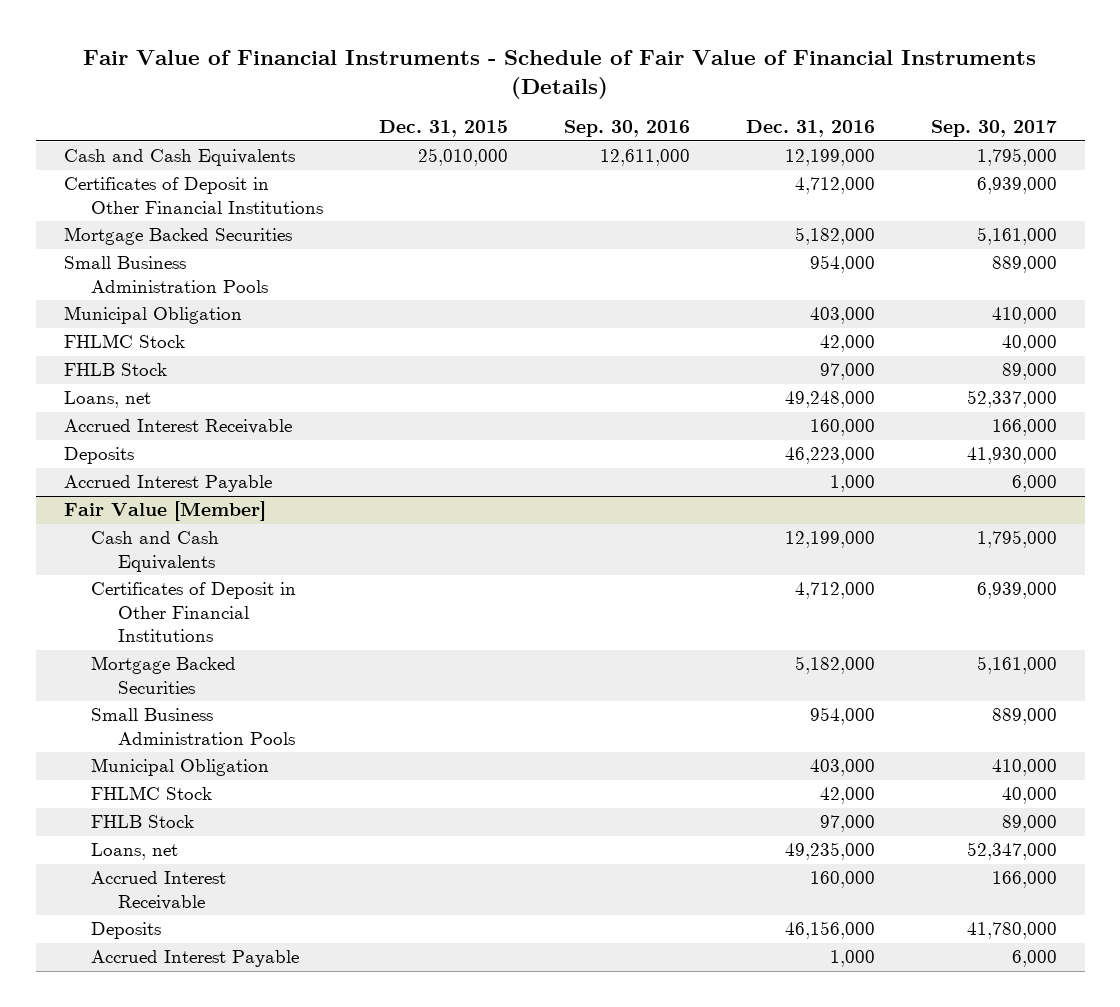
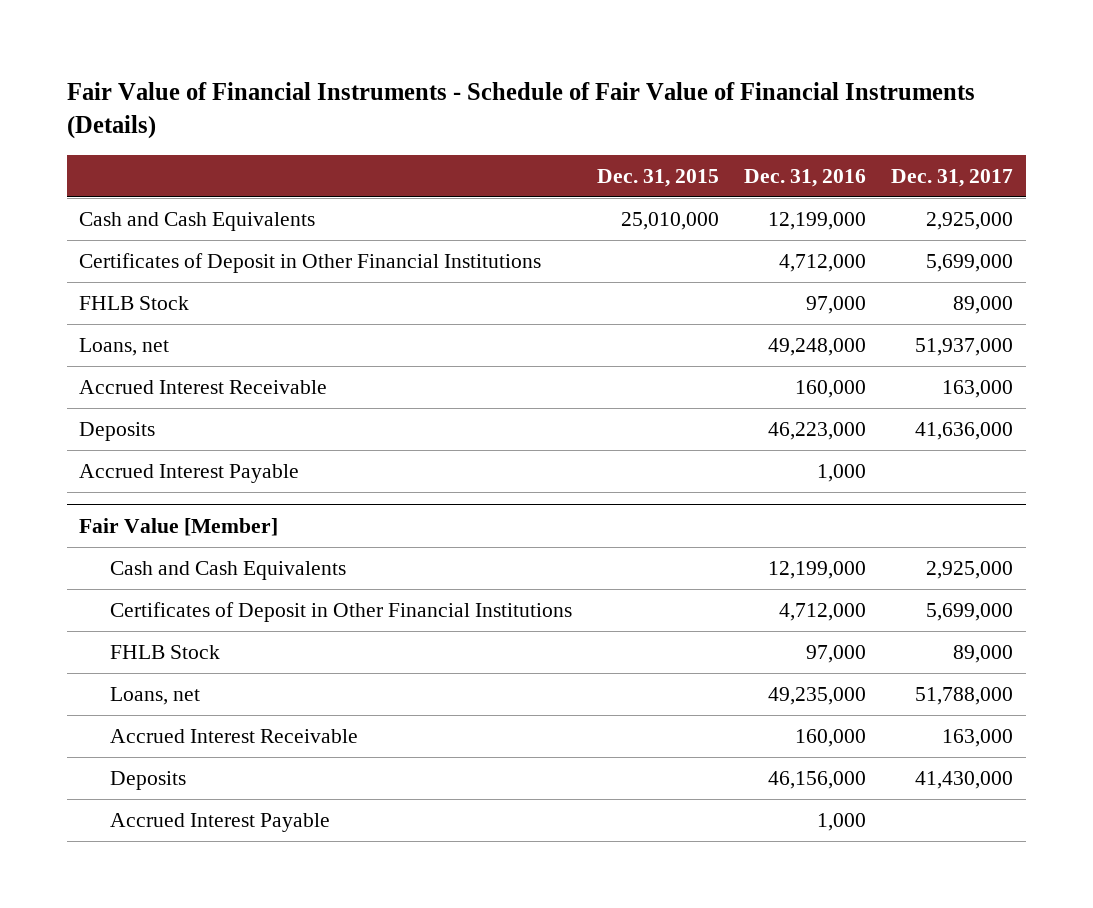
[563,120,690,138] Sep. 30, 2016 -> none
[930,120,1057,138] Sep. 30, 2017 -> none
none -> [891,168,1014,187] Dec. 31, 2017
[63,227,292,246] Mortgage Backed Securities -> none
[63,256,268,293] Small Business Administration Pools -> none
[63,306,242,325] Municipal Obligation -> none
[63,334,185,349] FHLMC Stock -> none
[90,656,236,694] Mortgage Backed Securities -> none
[90,708,295,745] Small Business Administration Pools -> none
[90,758,269,777] Municipal Obligation -> none
[90,786,212,801] FHLMC Stock -> none

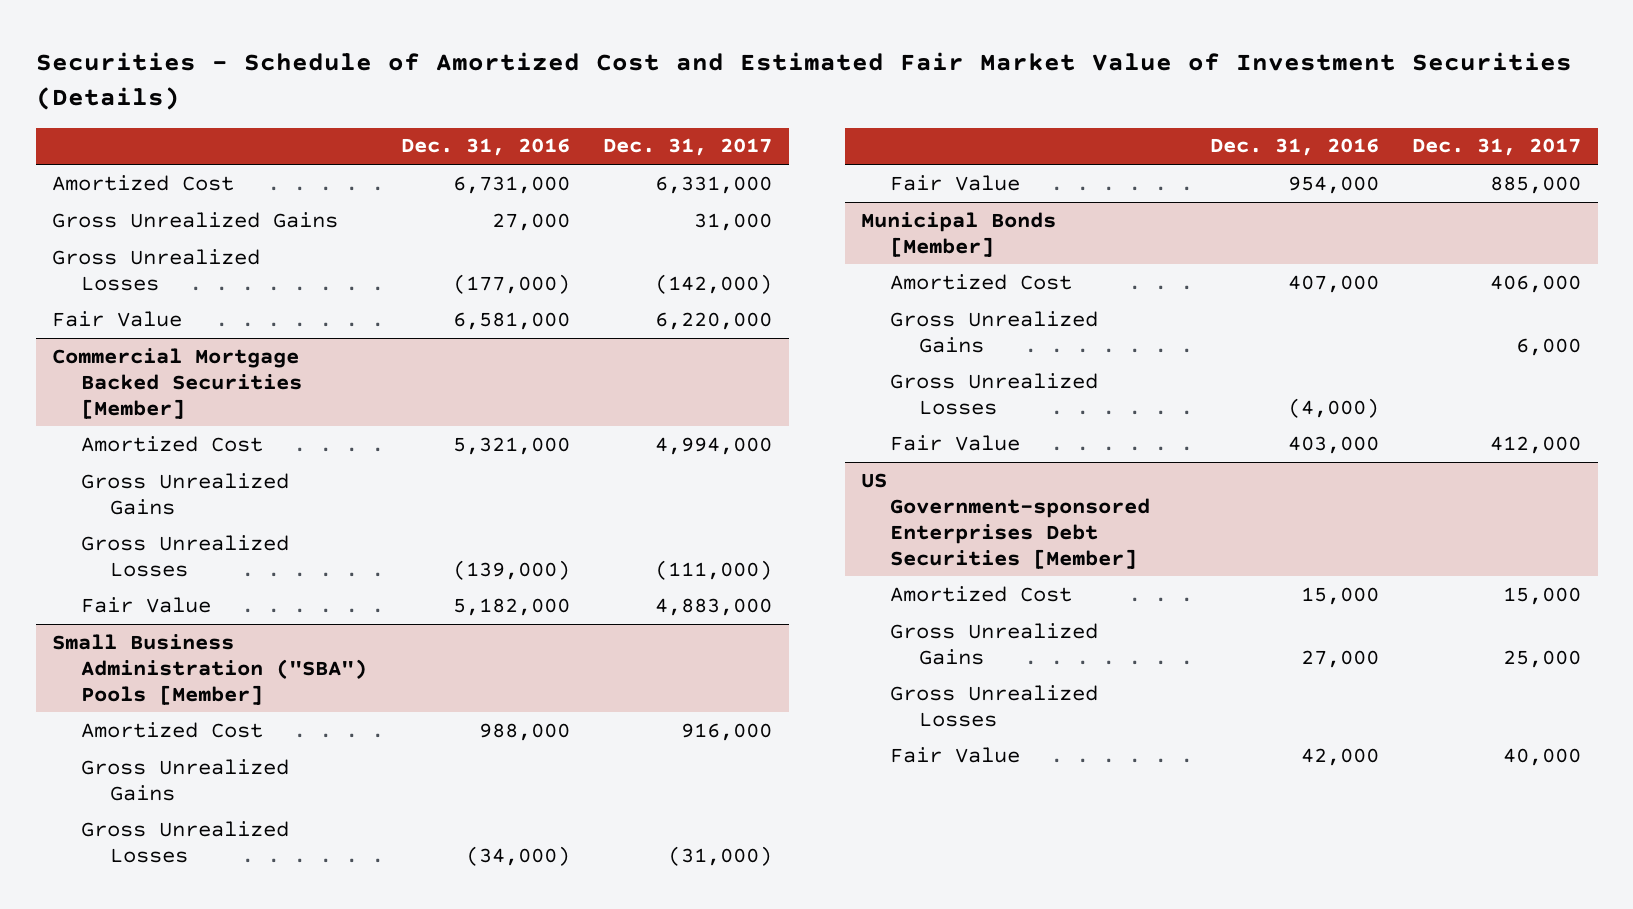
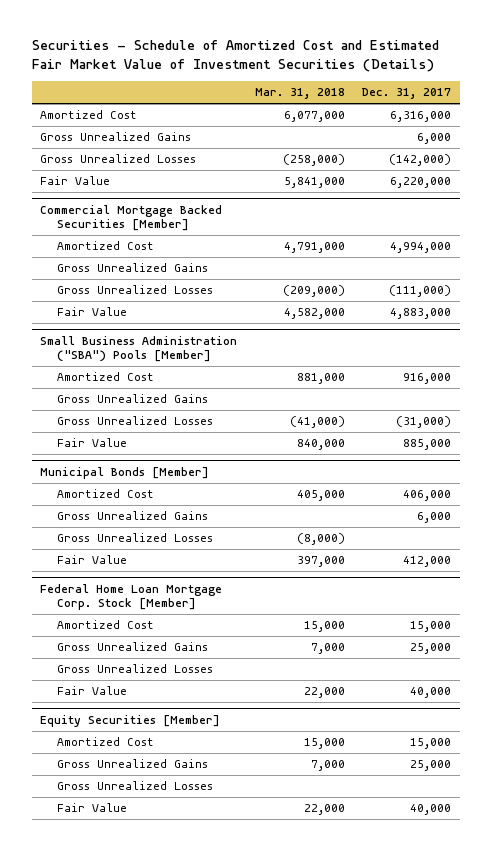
[400,138,570,157] Dec. 31, 2016 -> none
none -> [254,88,345,100] Mar. 31, 2018
[654,175,772,194] 6,331,000 -> [390,111,452,123] 6,316,000
[693,212,772,231] 31,000 -> [417,133,452,145] 6,000
[861,472,1151,569] US Government-sponsored Enterprises Debt Securities [Member] -> none
none -> [40,584,223,611] Federal Home Loan Mortgage Corp. Stock [Member]
none -> [40,715,221,728] Equity Securities [Member]
none -> [57,737,155,747] Amortized Cost
none -> [57,759,209,769] Gross Unrealized Gains
none -> [57,781,214,791] Gross Unrealized Losses
none -> [57,803,128,813] Fair Value

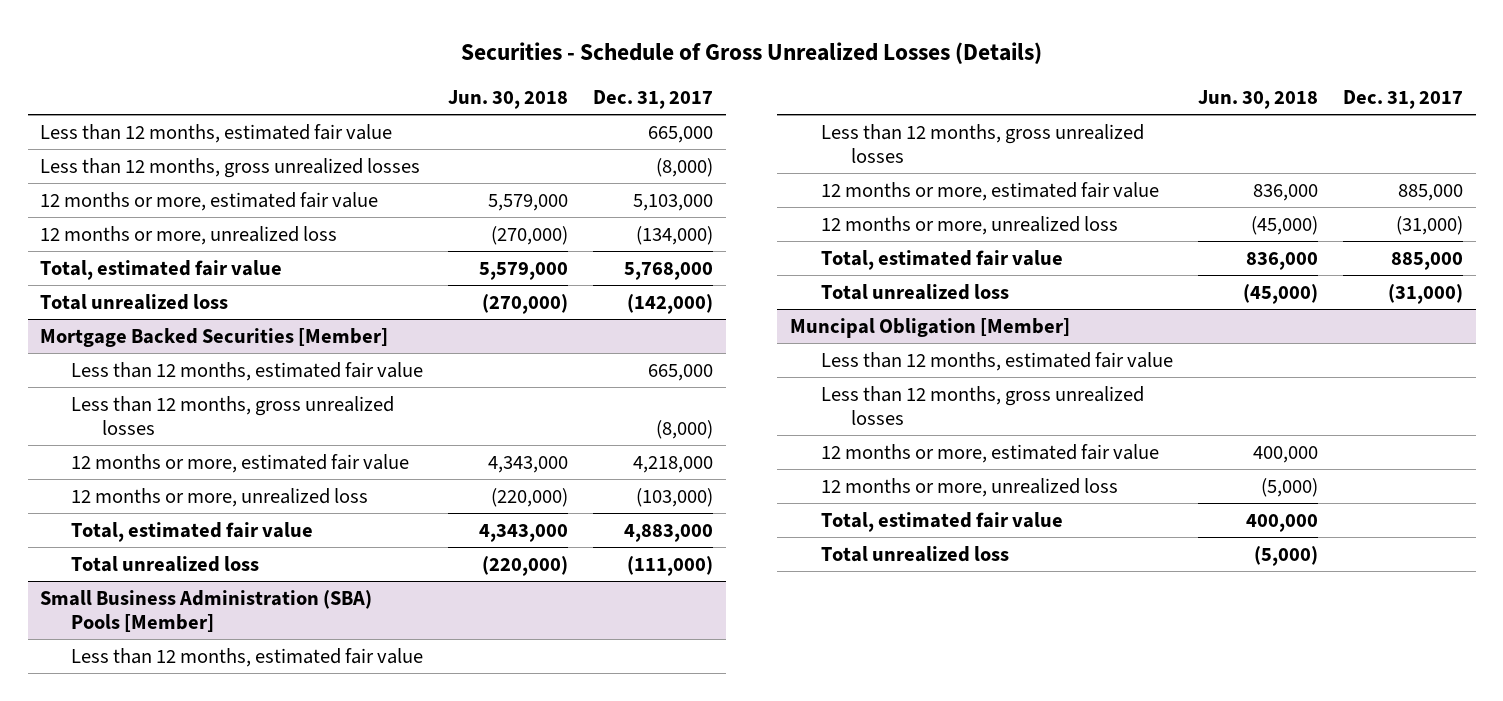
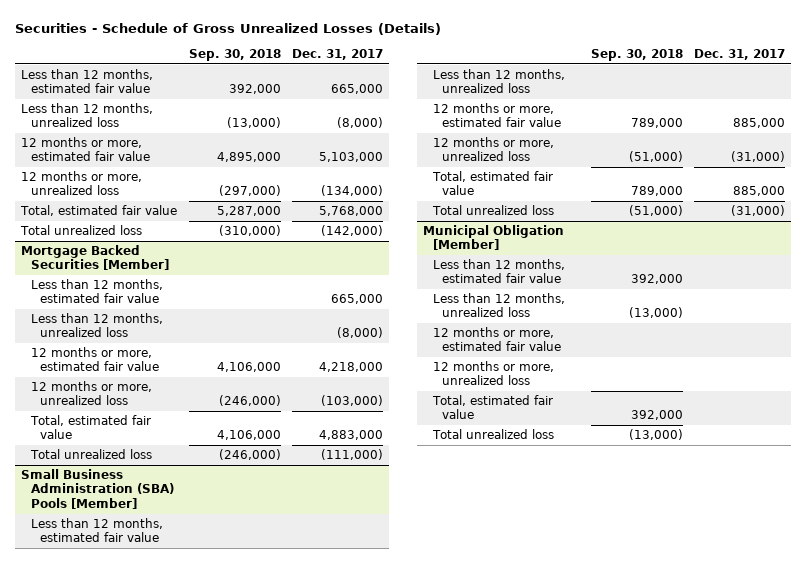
[448,89,569,109] Jun. 30, 2018 -> none
none -> [188,49,281,62] Sep. 30, 2018
[40,157,421,178] Less than 12 months, gross unrealized losses -> [21,102,154,128] Less than 12 months, unrealized loss
[71,395,395,435] Less than 12 months, gross unrealized losses -> [30,312,163,338] Less than 12 months, unrealized loss
[820,123,1144,163] Less than 12 months, gross unrealized losses -> [432,68,565,94] Less than 12 months, unrealized loss
[789,317,1070,338] Muncipal Obligation [Member] -> [423,224,565,251] Municipal Obligation [Member]
[820,385,1144,425] Less than 12 months, gross unrealized losses -> [432,292,565,318] Less than 12 months, unrealized loss

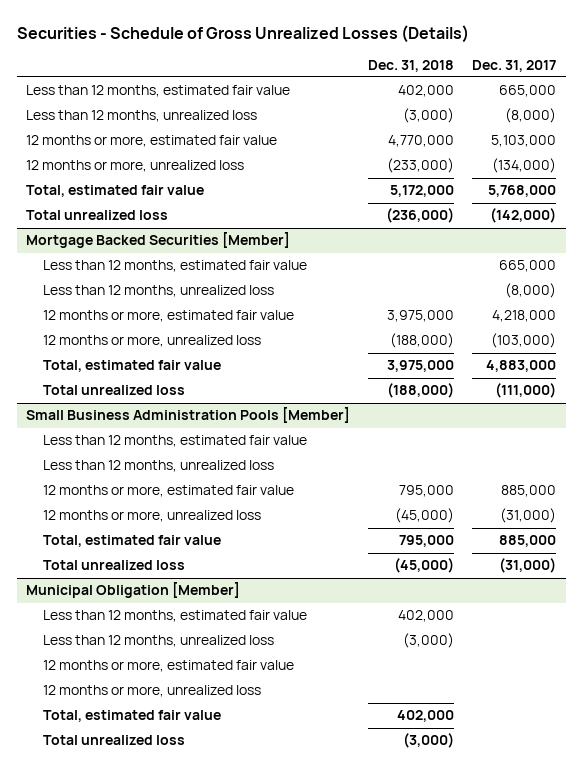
[188,49,281,62] Sep. 30, 2018 -> none
none -> [368,59,455,72] Dec. 31, 2018
[21,468,174,510] Small Business Administration (SBA) Pools [Member] -> [26,407,351,424] Small Business Administration Pools [Member]

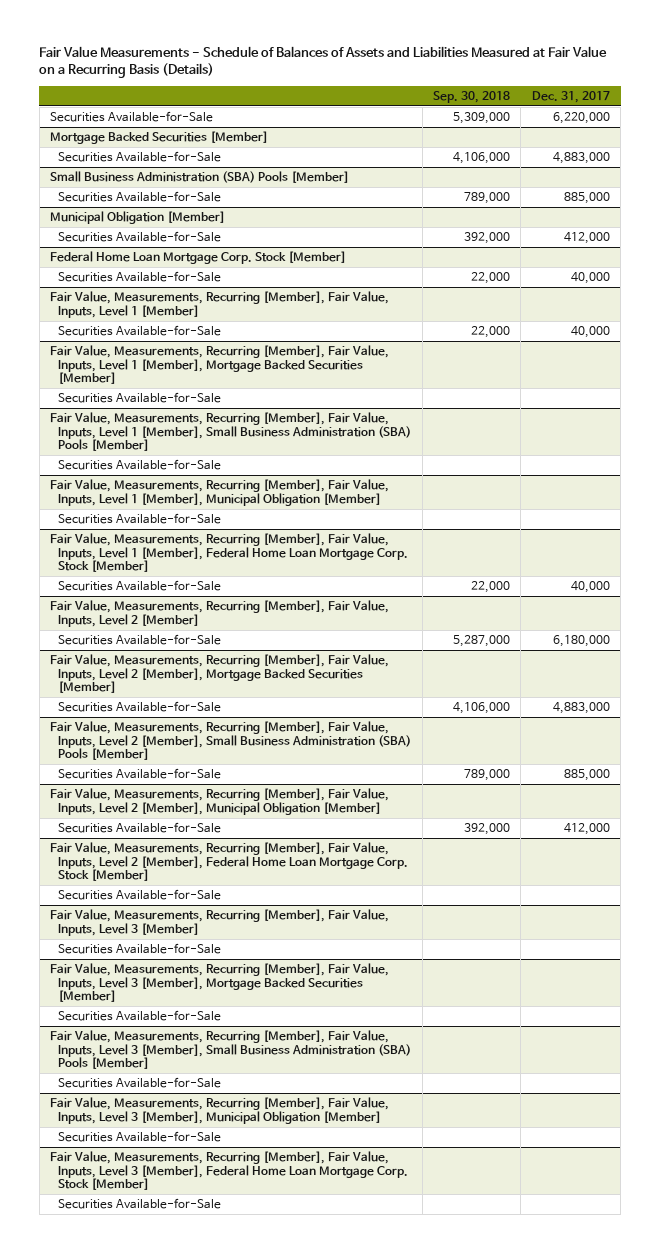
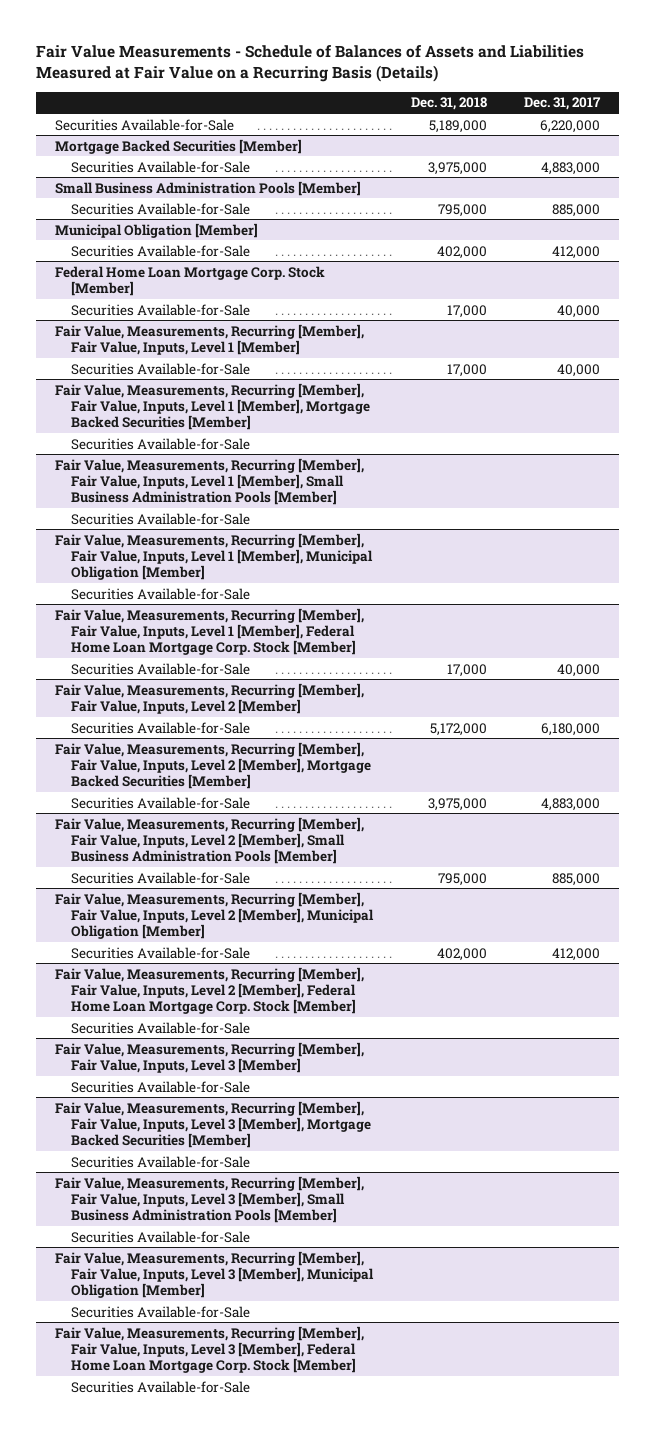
[433,90,511,103] Sep. 30, 2018 -> none
none -> [410,97,487,111] Dec. 31, 2018
[50,171,350,184] Small Business Administration (SBA) Pools [Member] -> [54,180,361,196] Small Business Administration Pools [Member]
[50,412,412,452] Fair Value, Measurements, Recurring [Member], Fair Value, Inputs, Level 1 [Member], Small Business Administration (SBA) Pools [Member] -> [54,457,364,505] Fair Value, Measurements, Recurring [Member], Fair Value, Inputs, Level 1 [Member], Small Business Administration Pools [Member]
[50,721,412,761] Fair Value, Measurements, Recurring [Member], Fair Value, Inputs, Level 2 [Member], Small Business Administration (SBA) Pools [Member] -> [54,816,364,864] Fair Value, Measurements, Recurring [Member], Fair Value, Inputs, Level 2 [Member], Small Business Administration Pools [Member]
[50,1030,412,1070] Fair Value, Measurements, Recurring [Member], Fair Value, Inputs, Level 3 [Member], Small Business Administration (SBA) Pools [Member] -> [54,1175,364,1223] Fair Value, Measurements, Recurring [Member], Fair Value, Inputs, Level 3 [Member], Small Business Administration Pools [Member]

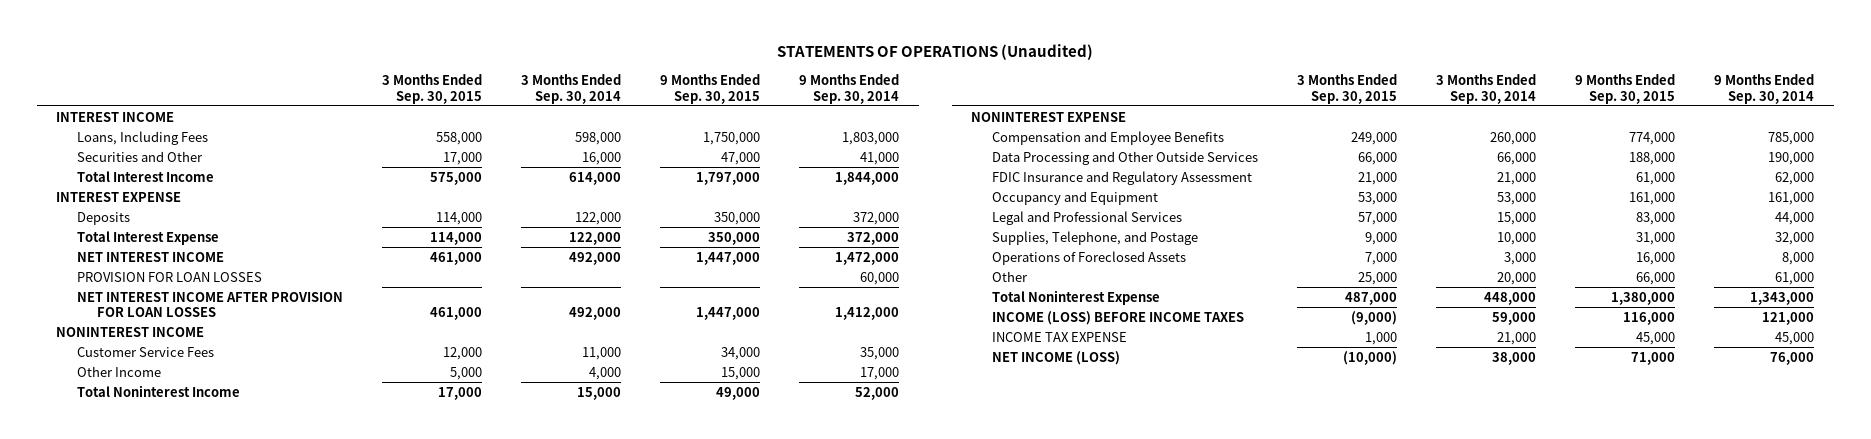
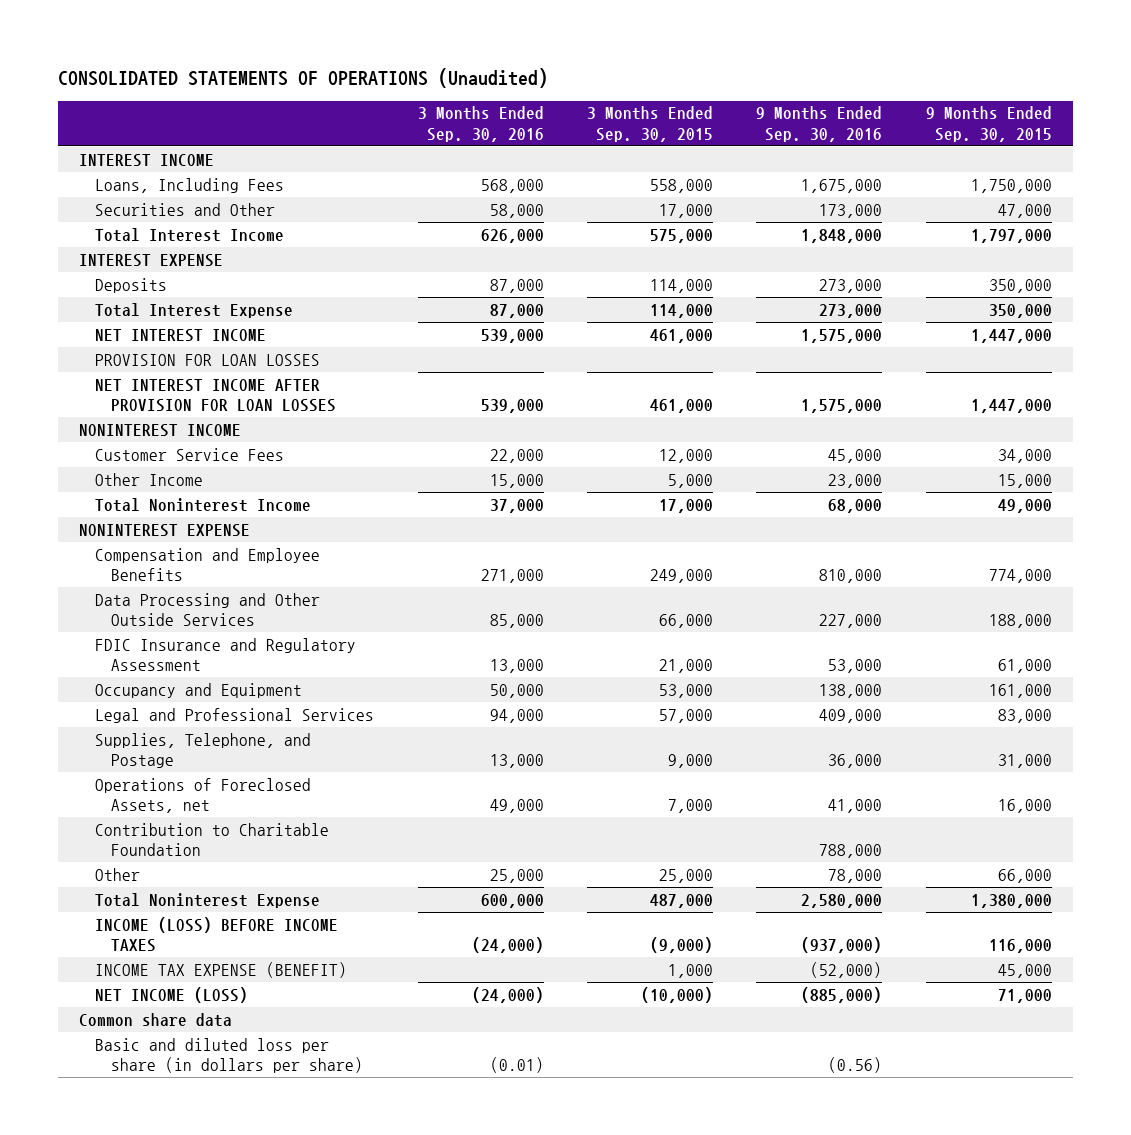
[777,44,1094,61] STATEMENTS OF OPERATIONS (Unaudited) -> [57,67,548,88] CONSOLIDATED STATEMENTS OF OPERATIONS (Unaudited)
[521,74,622,104] 3 Months Ended Sep. 30, 2014 -> none
[799,74,900,104] 9 Months Ended Sep. 30, 2014 -> none
none -> [417,106,544,142] 3 Months Ended Sep. 30, 2016
none -> [756,106,883,142] 9 Months Ended Sep. 30, 2016
[991,250,1186,265] Operations of Foreclosed Assets -> [95,777,312,814] Operations of Foreclosed Assets, net
none -> [95,822,330,857] Contribution to Charitable Foundation
[991,331,1127,342] INCOME TAX EXPENSE -> [95,961,348,978] INCOME TAX EXPENSE (BENEFIT)
none -> [79,1012,233,1027] Common share data
none -> [95,1037,364,1074] Basic and diluted loss per share (in dollars per share)

